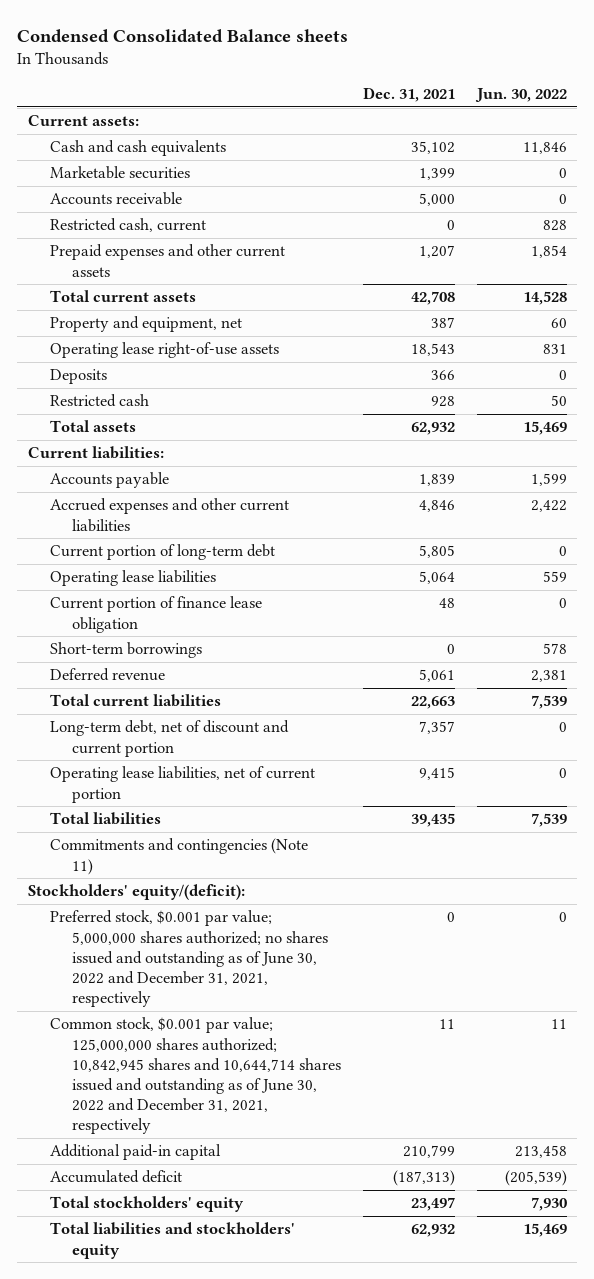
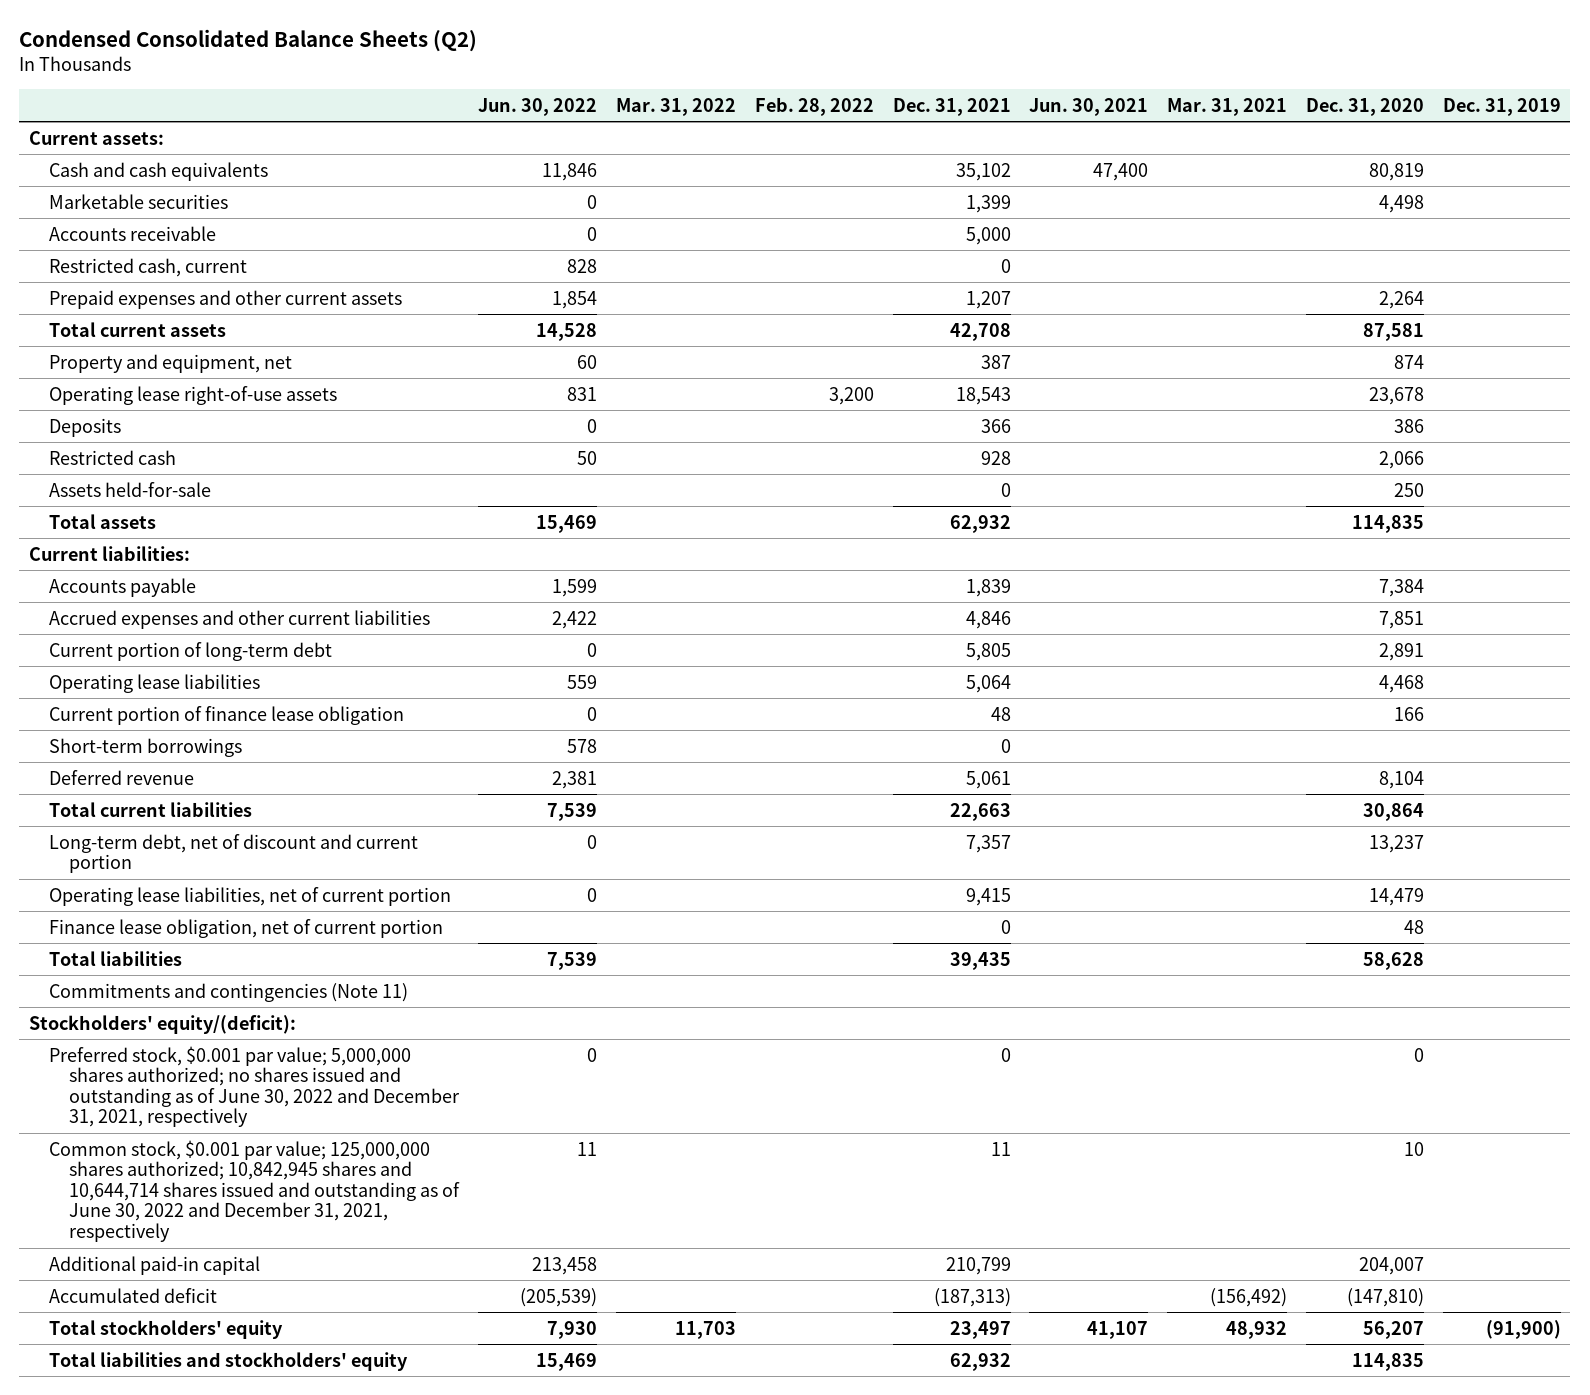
[16,29,348,44] Condensed Consolidated Balance sheets -> [19,29,478,53] Condensed Consolidated Balance Sheets (Q2)
none -> [615,97,736,116] Mar. 31, 2022
none -> [754,96,874,116] Feb. 28, 2022
none -> [1029,97,1149,116] Jun. 30, 2021
none -> [1167,97,1288,116] Mar. 31, 2021
none -> [1306,97,1425,116] Dec. 31, 2020
none -> [1442,97,1561,116] Dec. 31, 2019
none -> [48,481,211,497] Assets held-for-sale
none -> [48,918,443,938] Finance lease obligation, net of current portion

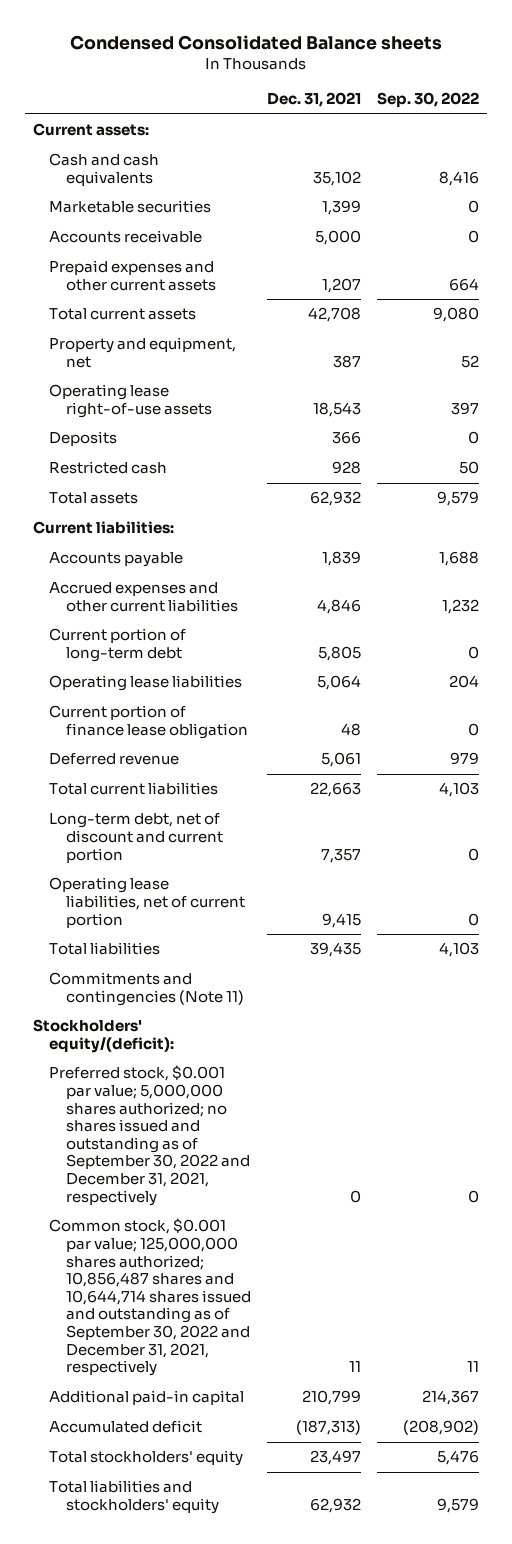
[19,29,478,53] Condensed Consolidated Balance Sheets (Q2) -> [69,34,442,50] Condensed Consolidated Balance sheets
[478,97,598,116] Jun. 30, 2022 -> none
[615,97,736,116] Mar. 31, 2022 -> none
[754,96,874,116] Feb. 28, 2022 -> none
[1029,97,1149,116] Jun. 30, 2021 -> none
[1167,97,1288,116] Mar. 31, 2021 -> none
[1306,97,1425,116] Dec. 31, 2020 -> none
[1442,97,1561,116] Dec. 31, 2019 -> none
none -> [376,92,479,108] Sep. 30, 2022
[48,257,247,277] Restricted cash, current -> none
[48,481,211,497] Assets held-for-sale -> none
[48,737,242,757] Short-term borrowings -> none
[48,918,443,938] Finance lease obligation, net of current portion -> none
[48,1045,461,1128] Preferred stock, $0.001 par value; 5,000,000 shares authorized; no shares issued and outstanding as of June 30, 2022 and December 31, 2021, respectively -> [49,1065,250,1206] Preferred stock, $0.001 par value; 5,000,000 shares authorized; no shares issued and outstanding as of September 30, 2022 and December 31, 2021, respectively
[48,1139,461,1243] Common stock, $0.001 par value; 125,000,000 shares authorized; 10,842,945 shares and 10,644,714 shares issued and outstanding as of June 30, 2022 and December 31, 2021, respectively -> [49,1218,251,1377] Common stock, $0.001 par value; 125,000,000 shares authorized; 10,856,487 shares and 10,644,714 shares issued and outstanding as of September 30, 2022 and December 31, 2021, respectively

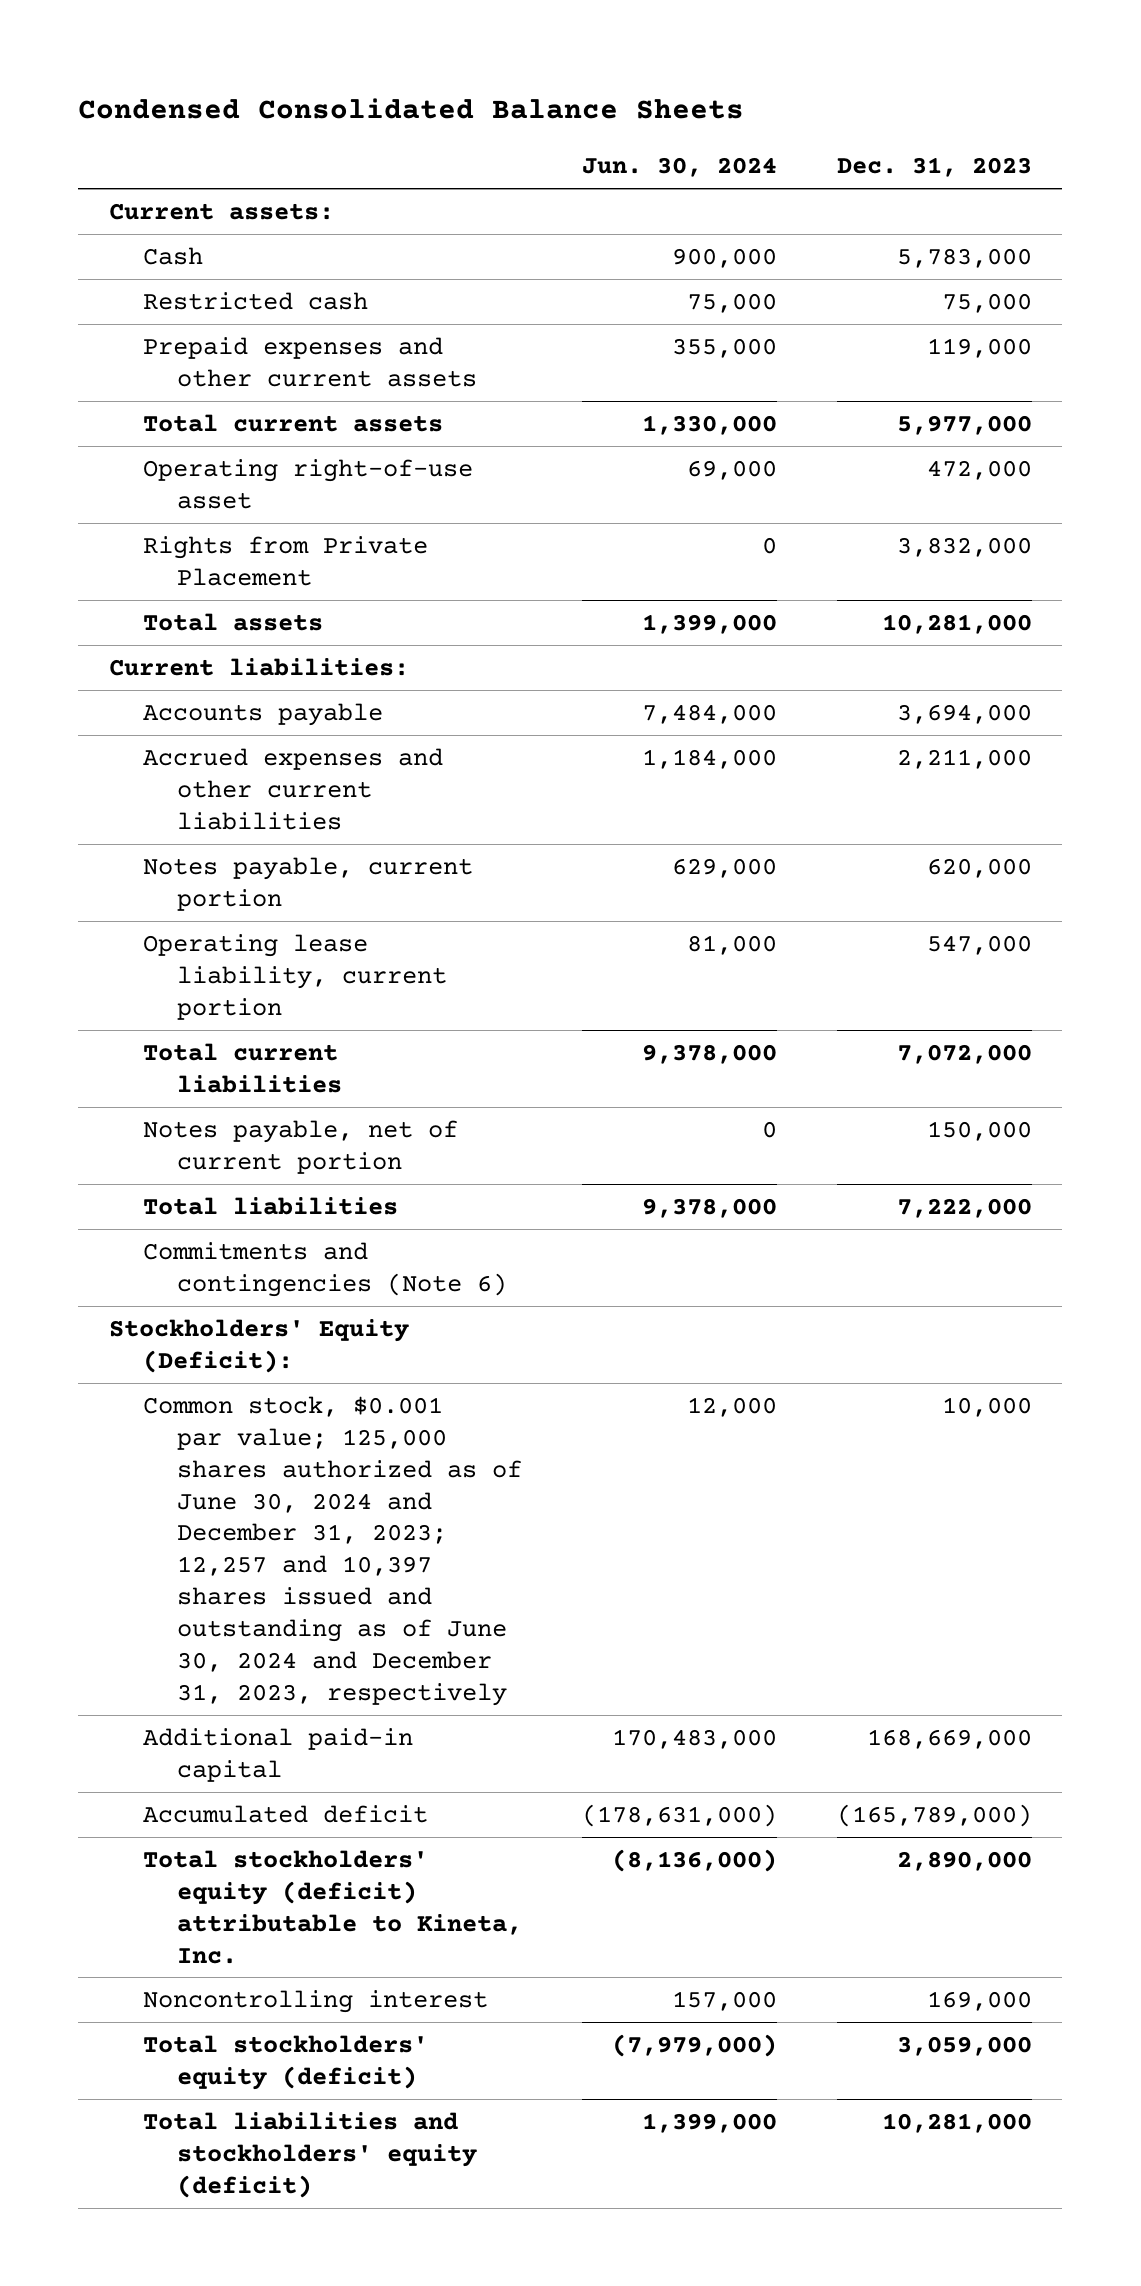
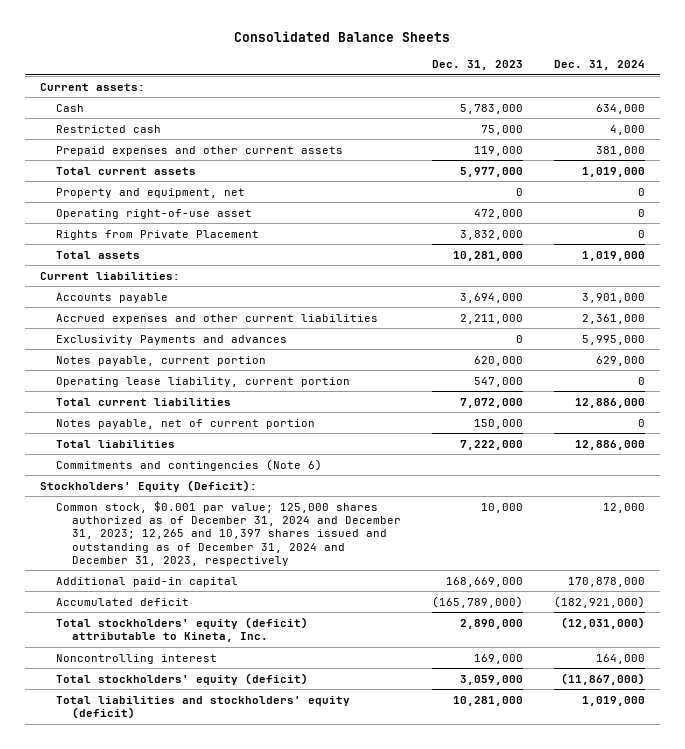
[78,98,745,120] Condensed Consolidated Balance Sheets -> [234,31,451,43] Consolidated Balance Sheets
[581,157,777,178] Jun. 30, 2024 -> none
none -> [553,59,645,70] Dec. 31, 2024
none -> [55,187,245,198] Property and equipment, net
none -> [55,334,287,345] Exclusivity Payments and advances
[142,1395,522,1706] Common stock, $0.001 par value; 125,000 shares authorized as of June 30, 2024 and December 31, 2023; 12,257 and 10,397 shares issued and outstanding as of June 30, 2024 and December 31, 2023, respectively -> [55,500,401,566] Common stock, $0.001 par value; 125,000 shares authorized as of December 31, 2024 and December 31, 2023; 12,265 and 10,397 shares issued and outstanding as of December 31, 2024 and December 31, 2023, respectively

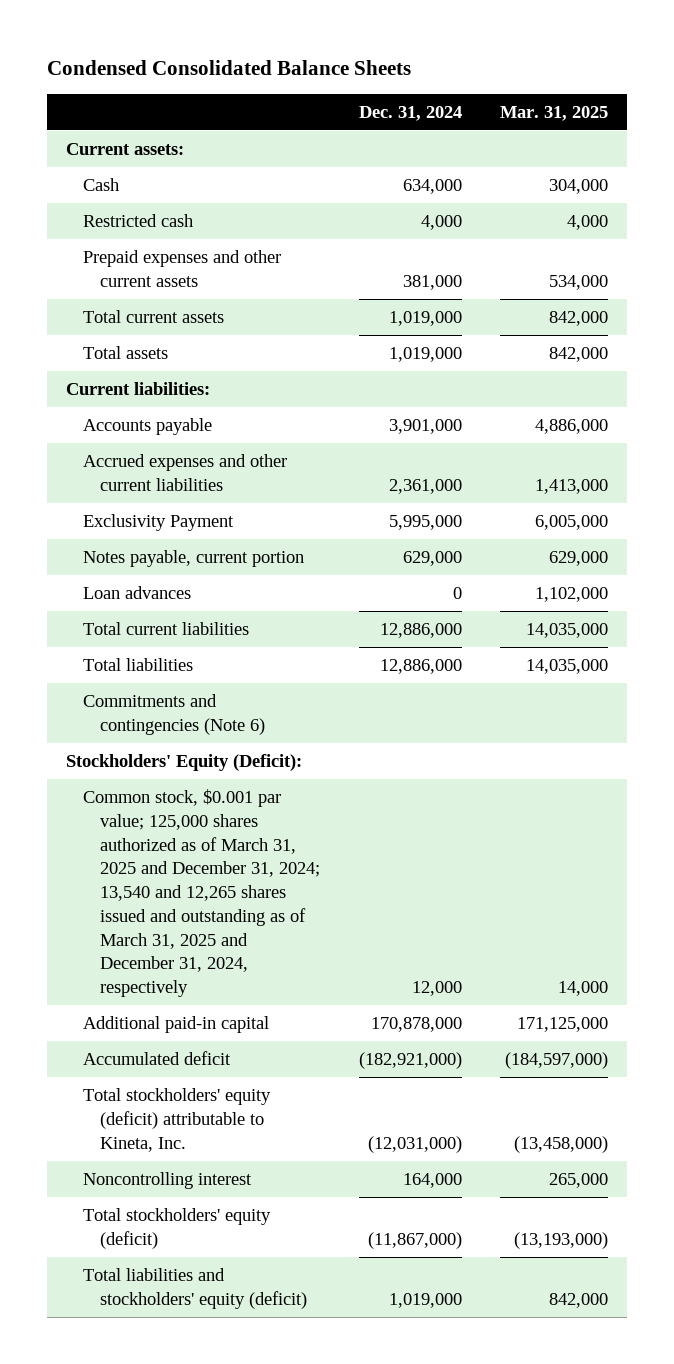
[234,31,451,43] Consolidated Balance Sheets -> [46,60,411,76] Condensed Consolidated Balance Sheets
[431,59,523,70] Dec. 31, 2023 -> none
none -> [499,105,608,121] Mar. 31, 2025
[55,187,245,198] Property and equipment, net -> none
[55,208,252,219] Operating right-of-use asset -> none
[55,229,259,240] Rights from Private Placement -> none
[55,334,287,345] Exclusivity Payments and advances -> [83,514,235,532] Exclusivity Payment
[55,376,350,387] Operating lease liability, current portion -> none
none -> [83,586,192,600] Loan advances
[55,418,315,429] Notes payable, net of current portion -> none
[55,500,401,566] Common stock, $0.001 par value; 125,000 shares authorized as of December 31, 2024 and December 31, 2023; 12,265 and 10,397 shares issued and outstanding as of December 31, 2024 and December 31, 2023, respectively -> [83,789,321,998] Common stock, $0.001 par value; 125,000 shares authorized as of March 31, 2025 and December 31, 2024; 13,540 and 12,265 shares issued and outstanding as of March 31, 2025 and December 31, 2024, respectively

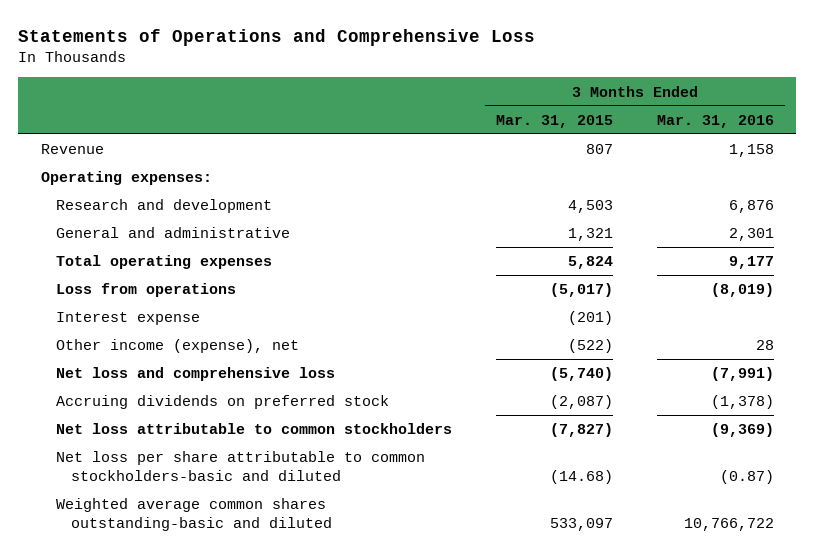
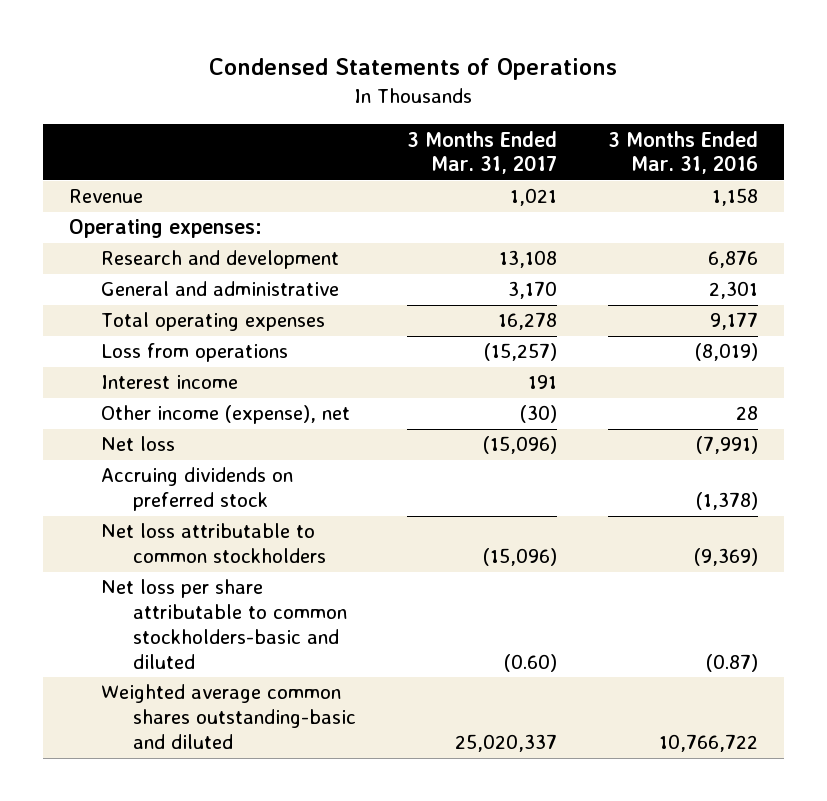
[18,28,536,46] Statements of Operations and Comprehensive Loss -> [209,58,618,81] Condensed Statements of Operations
[495,114,613,128] Mar. 31, 2015 -> none
none -> [407,130,558,175] 3 Months Ended Mar. 31, 2017
[55,312,200,326] Interest expense -> none
none -> [100,375,238,390] Interest income
[55,367,335,382] Net loss and comprehensive loss -> [100,436,175,452] Net loss

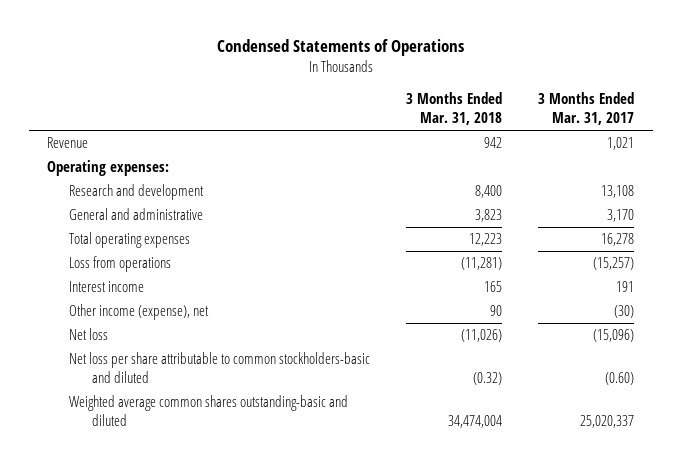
[608,130,759,175] 3 Months Ended Mar. 31, 2016 -> none
none -> [406,92,503,126] 3 Months Ended Mar. 31, 2018
[100,467,293,512] Accruing dividends on preferred stock -> none
[100,523,327,564] Net loss attributable to common stockholders -> none

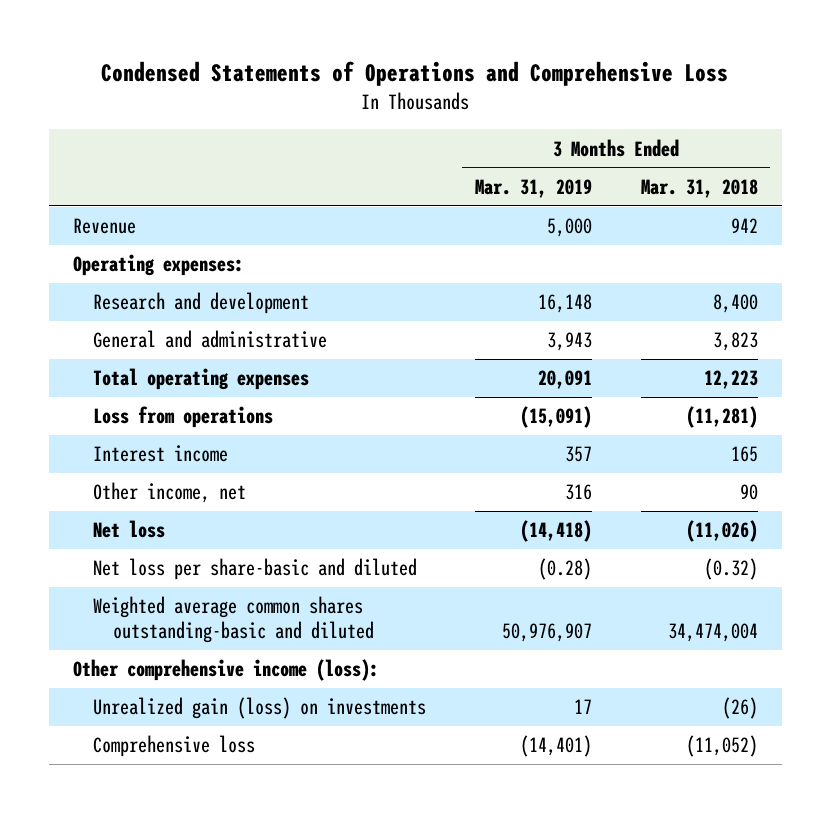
[216,39,464,57] Condensed Statements of Operations -> [101,60,729,86] Condensed Statements of Operations and Comprehensive Loss
[538,92,635,126] 3 Months Ended Mar. 31, 2017 -> none
none -> [474,179,592,199] Mar. 31, 2019
[69,304,210,321] Other income (expense), net -> [92,482,246,504] Other income, net
[69,352,371,384] Net loss per share attributable to common stockholders-basic and diluted -> [92,558,417,581] Net loss per share-basic and diluted
none -> [72,659,379,682] Other comprehensive income (loss):
none -> [92,697,426,720] Unrealized gain (loss) on investments
none -> [92,735,255,758] Comprehensive loss

